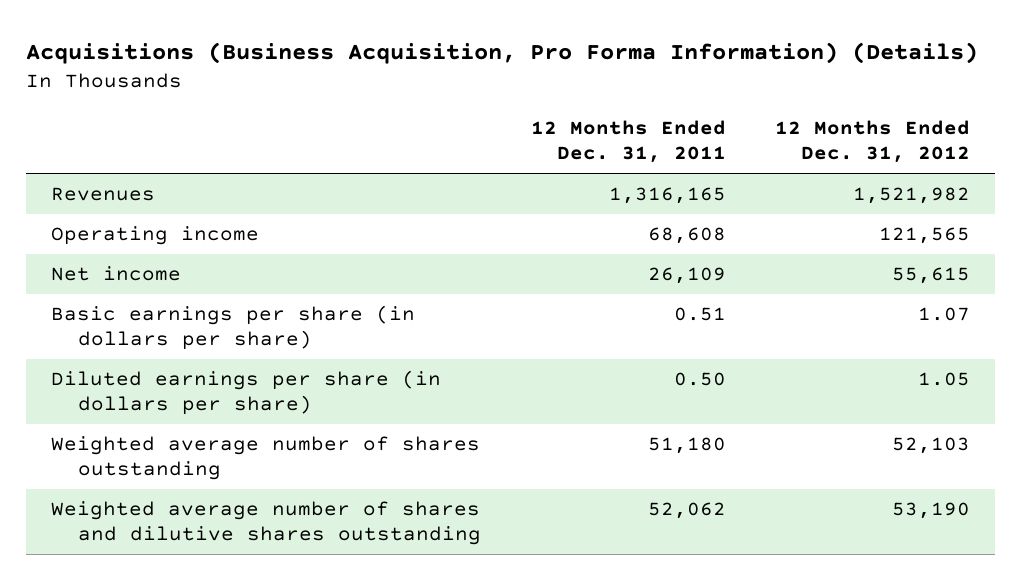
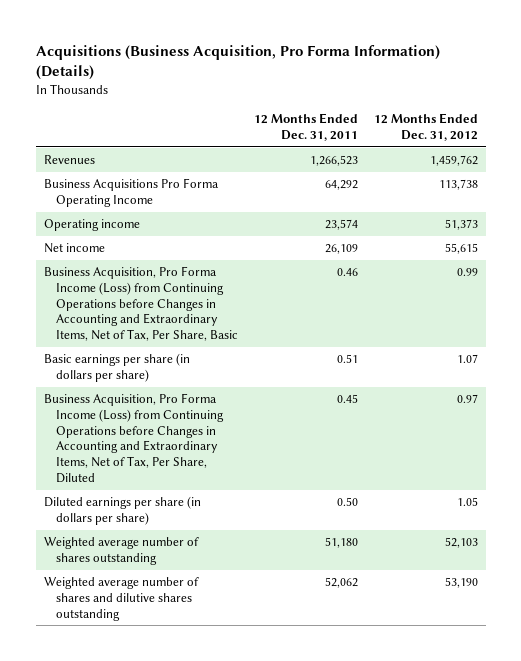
[608,187,726,205] 1,316,165 -> [309,155,358,167] 1,266,523
[853,187,971,205] 1,521,982 -> [429,155,478,167] 1,459,762
none -> [43,178,219,207] Business Acquisitions Pro Forma Operating Income
[647,227,726,245] 68,608 -> [324,219,358,231] 23,574
[879,227,971,245] 121,565 -> [444,219,478,231] 51,373
none -> [43,266,238,342] Business Acquisition, Pro Forma Income (Loss) from Continuing Operations before Changes in Accounting and Extraordinary Items, Net of Tax, Per Share, Basic
none -> [43,393,224,483] Business Acquisition, Pro Forma Income (Loss) from Continuing Operations before Changes in Accounting and Extraordinary Items, Net of Tax, Per Share, Diluted

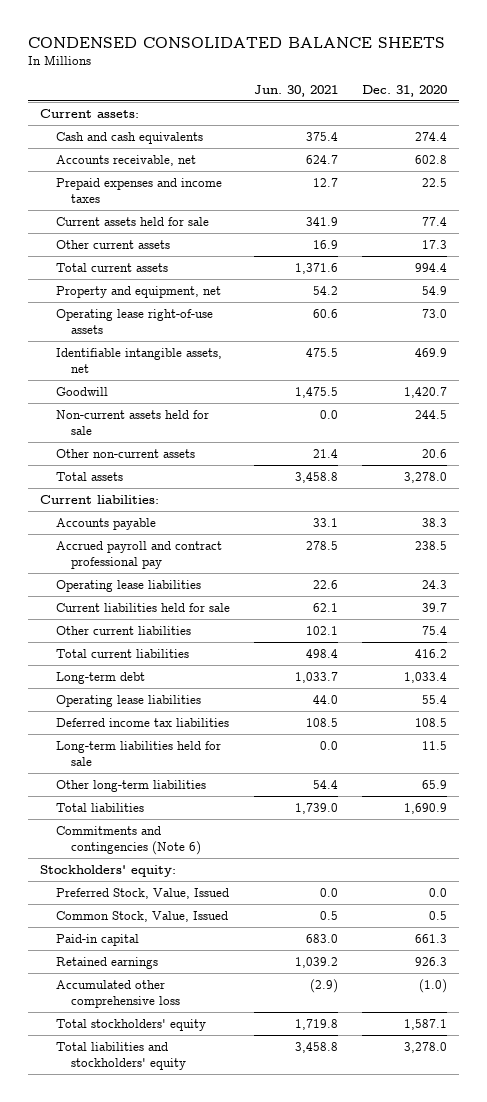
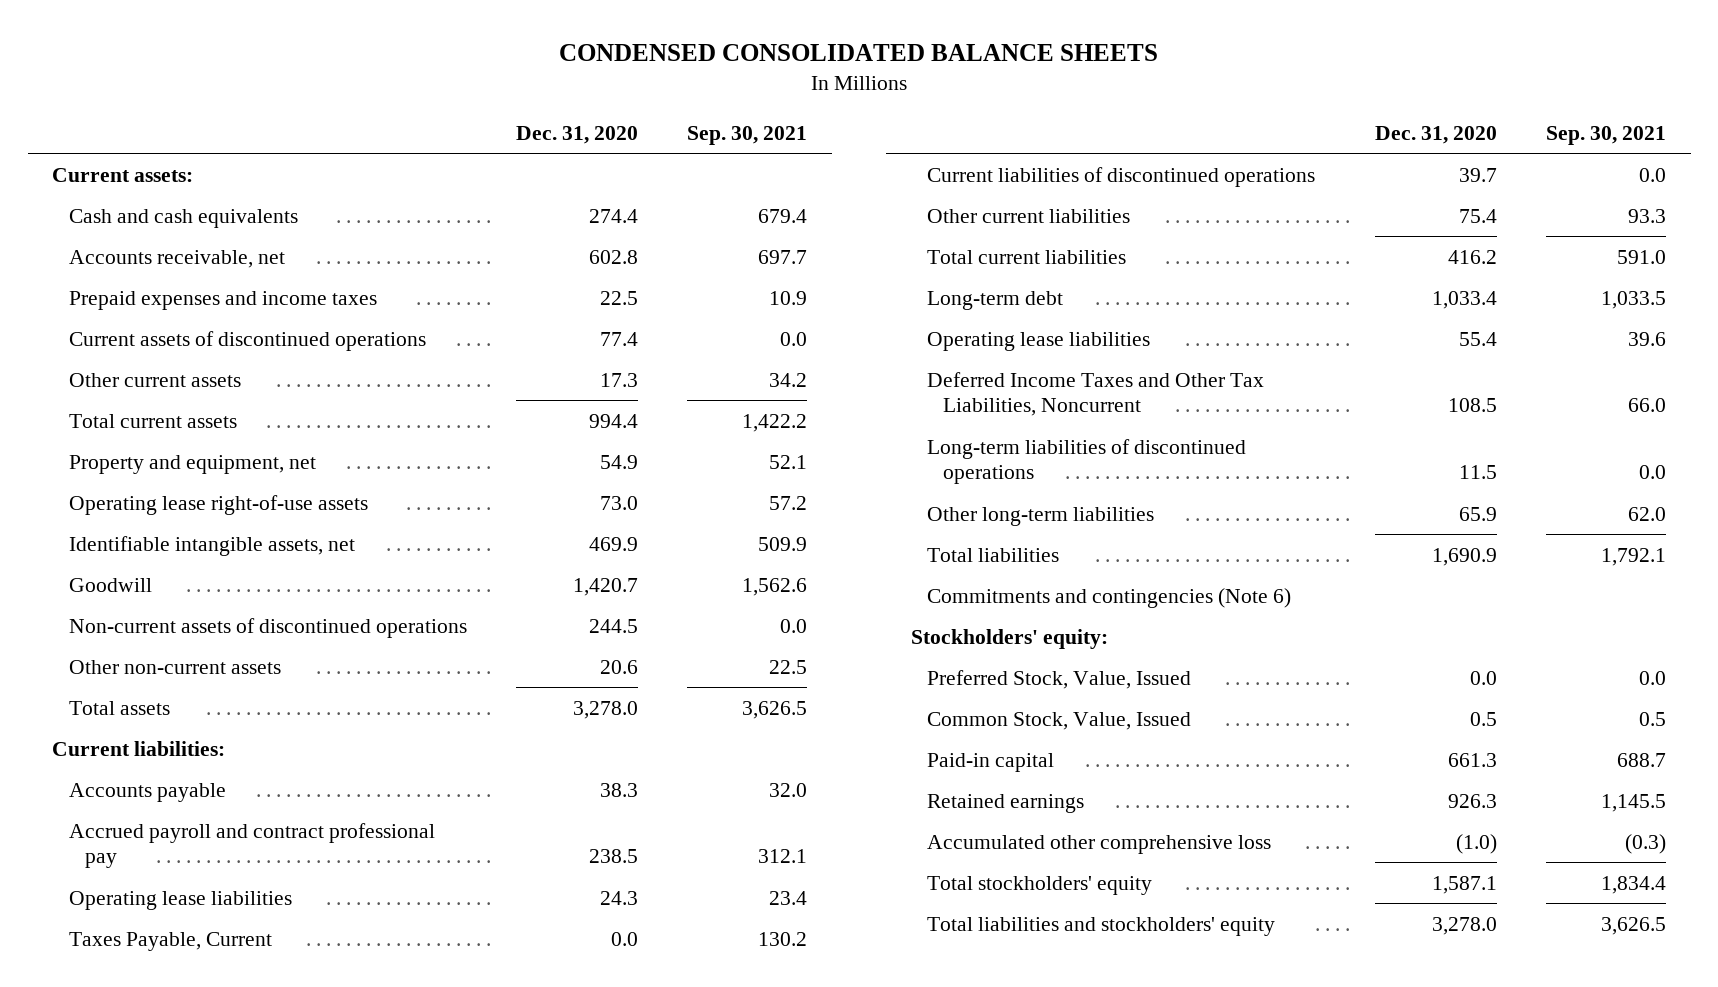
[253,84,338,97] Jun. 30, 2021 -> none
none -> [687,125,808,145] Sep. 30, 2021
[55,216,209,226] Current assets held for sale -> [68,330,426,351] Current assets of discontinued operations
[55,409,209,436] Non-current assets held for sale -> [68,617,467,638] Non-current assets of discontinued operations
none -> [68,931,272,951] Taxes Payable, Current
[55,602,230,612] Current liabilities held for sale -> [927,166,1316,187] Current liabilities of discontinued operations
[55,717,229,727] Deferred income tax liabilities -> [927,371,1265,417] Deferred Income Taxes and Other Tax Liabilities, Noncurrent
[55,740,221,767] Long-term liabilities held for sale -> [927,438,1247,485] Long-term liabilities of discontinued operations

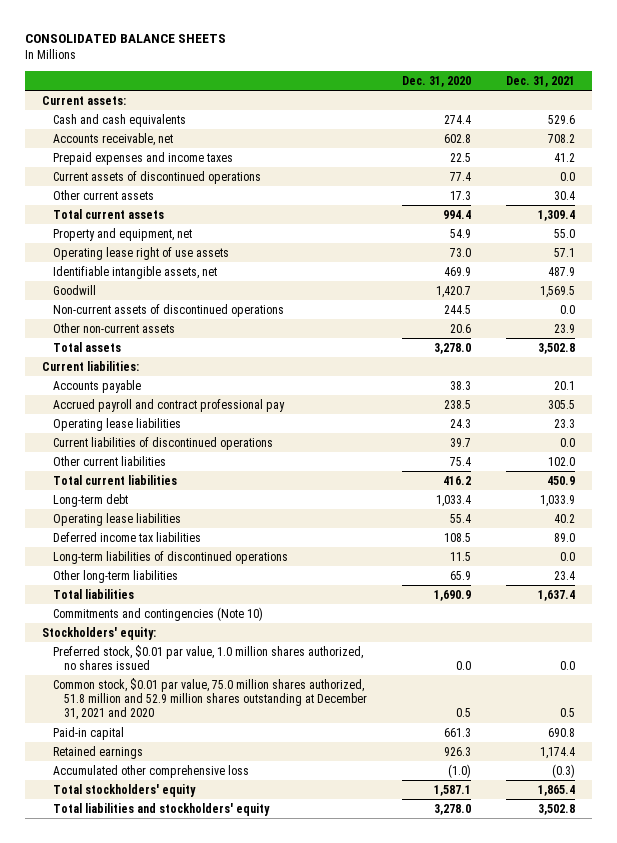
[559,44,1159,62] CONDENSED CONSOLIDATED BALANCE SHEETS -> [25,34,227,44] CONSOLIDATED BALANCE SHEETS
[687,125,808,145] Sep. 30, 2021 -> none
none -> [505,75,575,87] Dec. 31, 2021
[68,494,368,515] Operating lease right-of-use assets -> [53,246,230,260] Operating lease right of use assets
[68,931,272,951] Taxes Payable, Current -> none
[927,371,1265,417] Deferred Income Taxes and Other Tax Liabilities, Noncurrent -> [53,531,202,542] Deferred income tax liabilities
[927,587,1292,608] Commitments and contingencies (Note 6) -> [53,606,264,621] Commitments and contingencies (Note 10)
[927,669,1192,689] Preferred Stock, Value, Issued -> [53,644,364,670] Preferred stock, $0.01 par value, 1.0 million shares authorized, no shares issued
[927,711,1192,730] Common Stock, Value, Issued -> [53,677,367,721] Common stock, $0.01 par value, 75.0 million shares authorized, 51.8 million and 52.9 million shares outstanding at December 31, 2021 and 2020

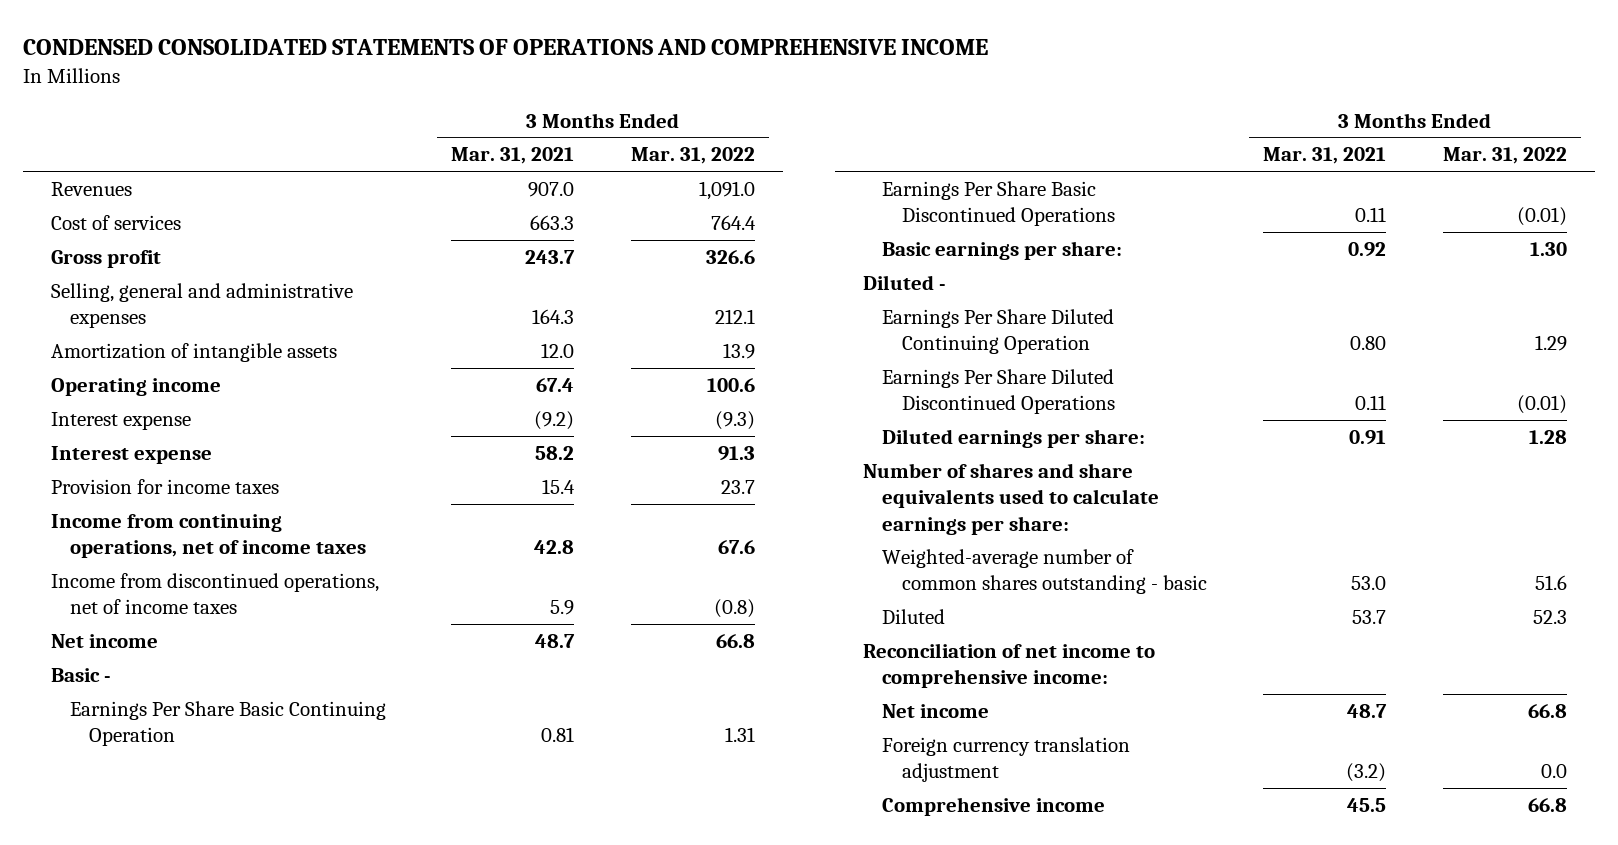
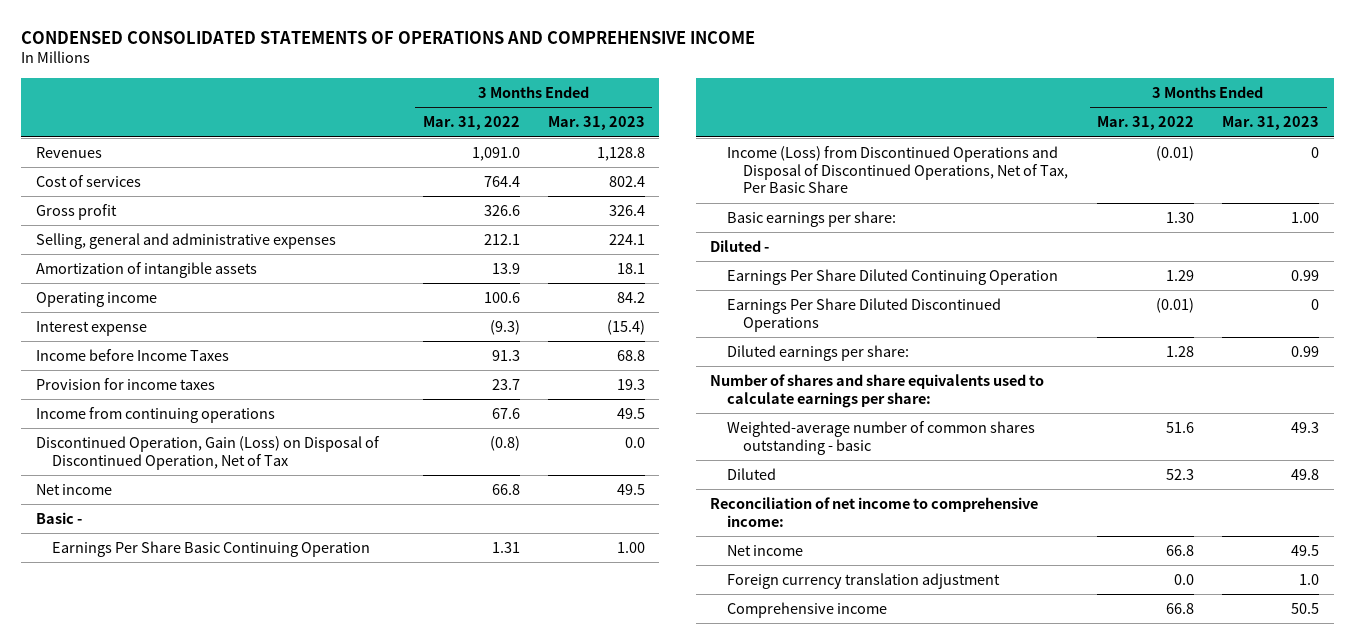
[451,147,575,165] Mar. 31, 2021 -> none
none -> [548,116,646,131] Mar. 31, 2023
[51,445,213,464] Interest expense -> [35,348,229,361] Income before Income Taxes
[51,572,380,615] Income from discontinued operations, net of income taxes -> none
[51,513,367,559] Income from continuing operations, net of income taxes -> [35,406,275,423] Income from continuing operations
none -> [35,435,380,470] Discontinued Operation, Gain (Loss) on Disposal of Discontinued Operation, Net of Tax
[882,180,1115,227] Earnings Per Share Basic Discontinued Operations -> none
none -> [726,145,1069,194] Income (Loss) from Discontinued Operations and Disposal of Discontinued Operations, Net of Tax, Per Basic Share

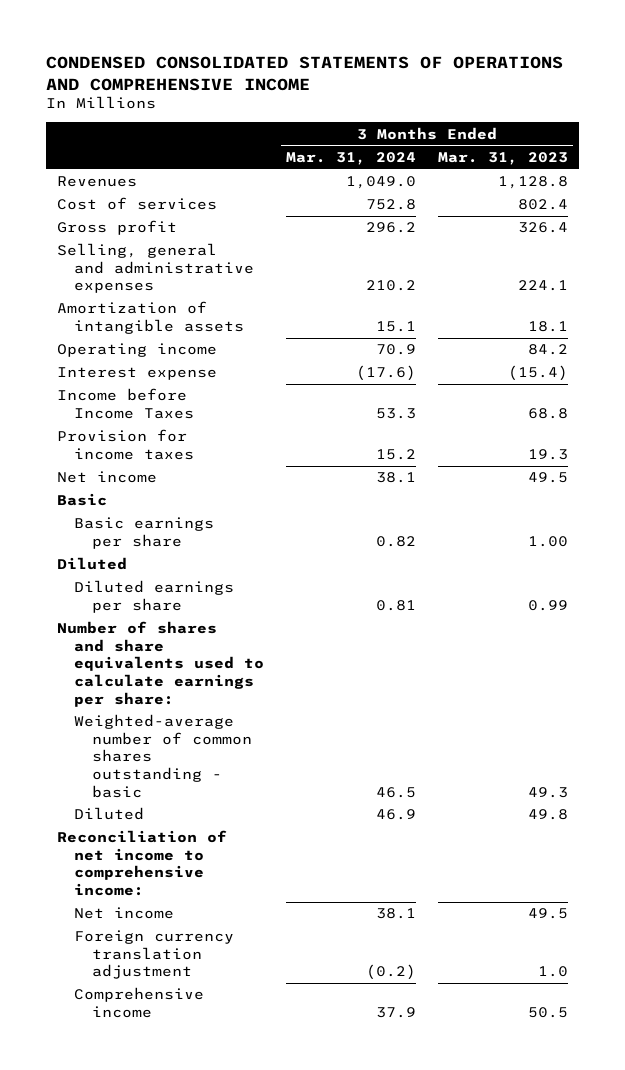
[422,116,520,131] Mar. 31, 2022 -> none
none -> [286,151,417,165] Mar. 31, 2024
[35,406,275,423] Income from continuing operations -> none
[35,435,380,470] Discontinued Operation, Gain (Loss) on Disposal of Discontinued Operation, Net of Tax -> none
[52,540,371,557] Earnings Per Share Basic Continuing Operation -> none
[726,145,1069,194] Income (Loss) from Discontinued Operations and Disposal of Discontinued Operations, Net of Tax, Per Basic Share -> none
[726,268,1058,285] Earnings Per Share Diluted Continuing Operation -> none
[726,297,1001,332] Earnings Per Share Diluted Discontinued Operations -> none
[35,511,82,524] Basic - -> [56,493,107,507] Basic
[726,210,896,227] Basic earnings per share: -> [74,517,215,549] Basic earnings per share
[710,239,770,252] Diluted - -> [56,557,127,571] Diluted
[726,344,909,361] Diluted earnings per share: -> [74,580,235,613] Diluted earnings per share

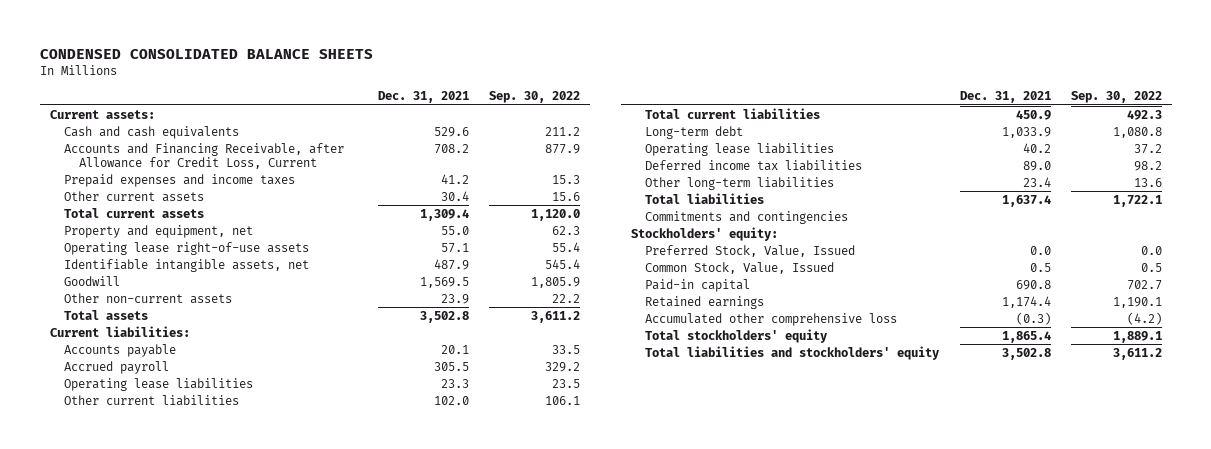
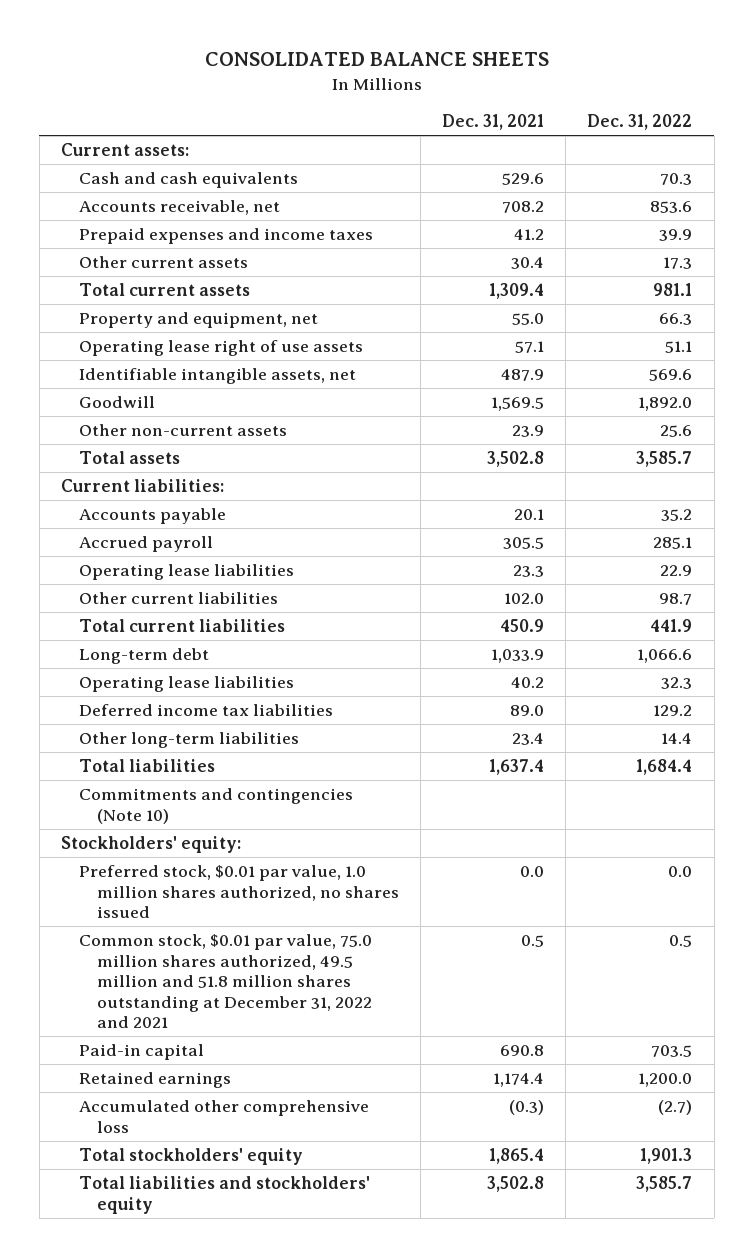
[39,48,373,59] CONDENSED CONSOLIDATED BALANCE SHEETS -> [204,52,549,67] CONSOLIDATED BALANCE SHEETS
[489,91,581,104] Sep. 30, 2022 -> none
none -> [587,114,693,131] Dec. 31, 2022
[64,142,345,169] Accounts and Financing Receivable, after Allowance for Credit Loss, Current -> [78,200,280,216] Accounts receivable, net
[64,241,310,255] Operating lease right-of-use assets -> [78,340,363,357] Operating lease right of use assets
[645,210,849,224] Commitments and contingencies -> [78,788,353,824] Commitments and contingencies (Note 10)
[645,244,856,257] Preferred Stock, Value, Issued -> [78,865,399,919] Preferred stock, $0.01 par value, 1.0 million shares authorized, no shares issued
[645,261,835,274] Common Stock, Value, Issued -> [78,934,372,1029] Common stock, $0.01 par value, 75.0 million shares authorized, 49.5 million and 51.8 million shares outstanding at December 31, 2022 and 2021

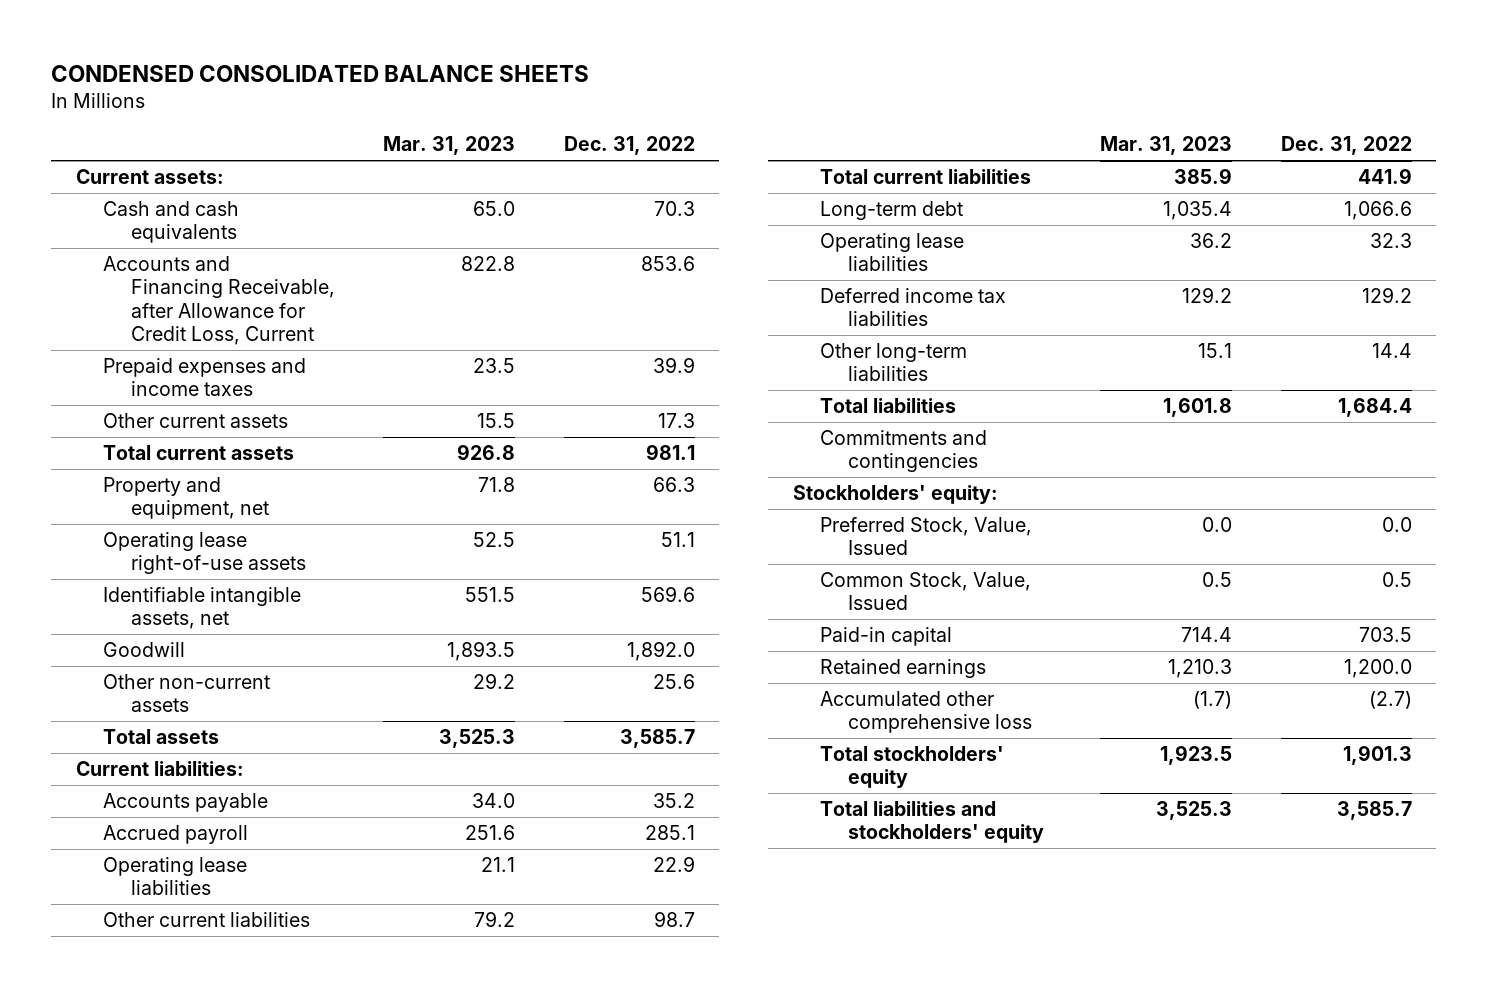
[204,52,549,67] CONSOLIDATED BALANCE SHEETS -> [51,64,590,82] CONDENSED CONSOLIDATED BALANCE SHEETS
[442,114,545,131] Dec. 31, 2021 -> none
none -> [383,136,516,156] Mar. 31, 2023
[78,200,280,216] Accounts receivable, net -> [103,256,335,345] Accounts and Financing Receivable, after Allowance for Credit Loss, Current
[78,340,363,357] Operating lease right of use assets -> [103,532,306,575] Operating lease right-of-use assets
[78,788,353,824] Commitments and contingencies (Note 10) -> [820,430,988,473] Commitments and contingencies
[78,865,399,919] Preferred stock, $0.01 par value, 1.0 million shares authorized, no shares issued -> [820,517,1033,556] Preferred Stock, Value, Issued
[78,934,372,1029] Common stock, $0.01 par value, 75.0 million shares authorized, 49.5 million and 51.8 million shares outstanding at December 31, 2022 and 2021 -> [820,572,1032,611] Common Stock, Value, Issued

